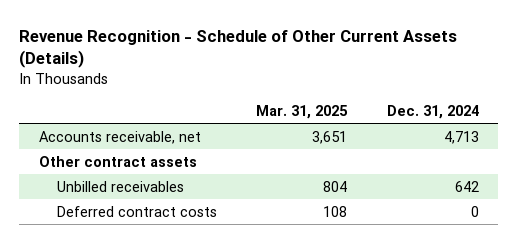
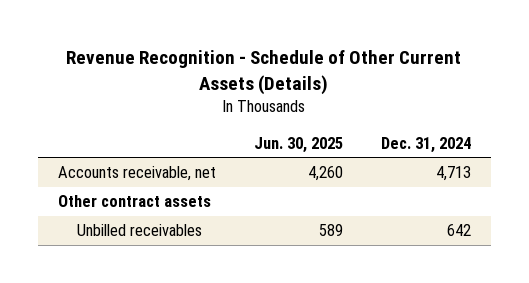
[256,104,349,119] Mar. 31, 2025 -> none
none -> [253,136,343,153] Jun. 30, 2025
[57,205,218,217] Deferred contract costs -> none

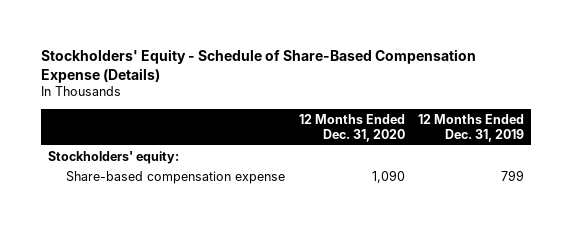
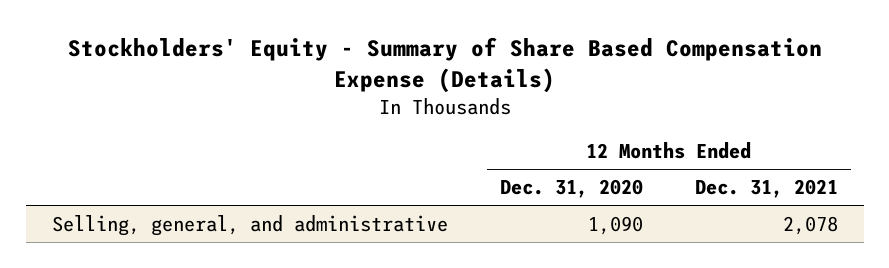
[41,48,477,83] Stockholders' Equity - Schedule of Share-Based Compensation Expense (Details) -> [67,37,822,93] Stockholders' Equity - Summary of Share Based Compensation Expense (Details)
[418,113,525,143] 12 Months Ended Dec. 31, 2019 -> none
none -> [694,179,838,199] Dec. 31, 2021
[48,150,180,164] Stockholders' equity: -> none
[66,170,286,184] Share-based compensation expense -> [51,214,448,236] Selling, general, and administrative

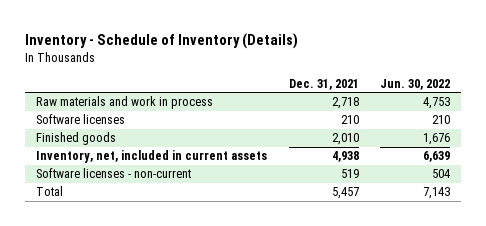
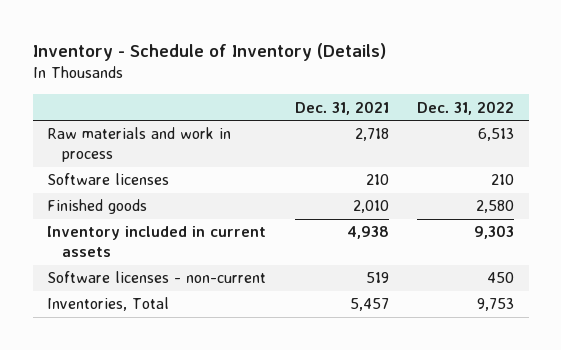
[380,78,451,90] Jun. 30, 2022 -> none
none -> [417,100,515,115] Dec. 31, 2022
[35,150,267,164] Inventory, net, included in current assets -> [46,226,266,258] Inventory included in current assets
[35,186,63,197] Total -> [46,297,169,312] Inventories, Total

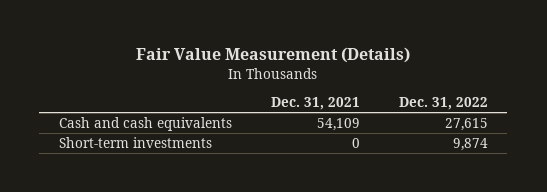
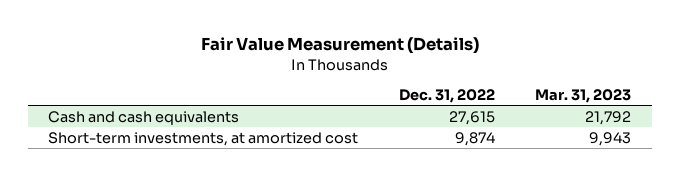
[270,97,360,111] Dec. 31, 2021 -> none
none -> [535,89,632,104] Mar. 31, 2023
[58,136,212,148] Short-term investments -> [47,131,358,146] Short-term investments, at amortized cost

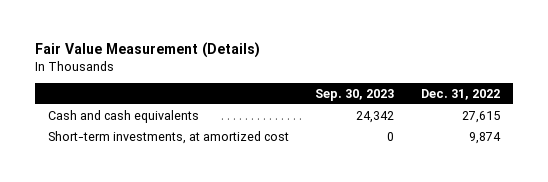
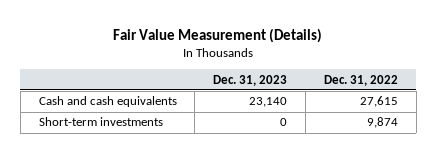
[315,88,395,101] Sep. 30, 2023 -> none
none -> [213,74,288,86] Dec. 31, 2023
[48,130,290,144] Short-term investments, at amortized cost -> [38,117,163,127] Short-term investments

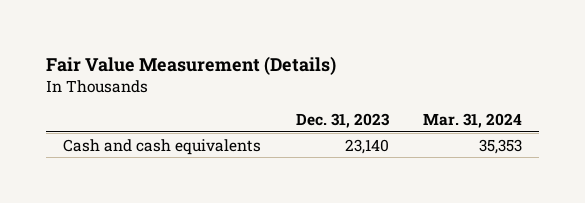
[323,74,398,86] Dec. 31, 2022 -> none
none -> [422,113,522,129] Mar. 31, 2024
[38,117,163,127] Short-term investments -> none

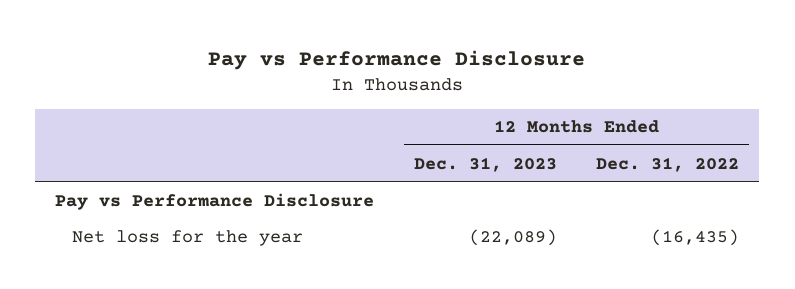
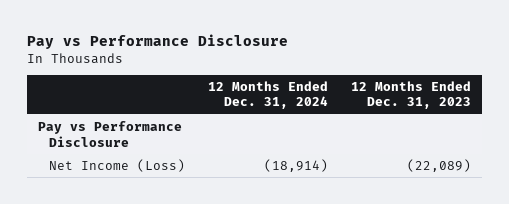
[596,156,740,172] Dec. 31, 2022 -> none
none -> [207,80,328,110] 12 Months Ended Dec. 31, 2024
[71,229,303,246] Net loss for the year -> [48,158,185,172] Net Income (Loss)

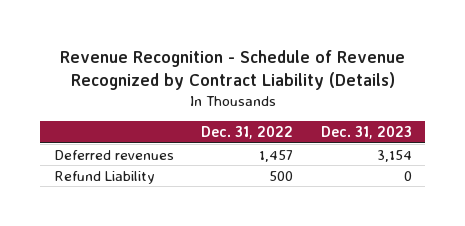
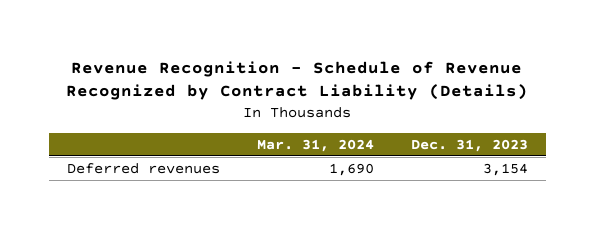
[201,126,294,140] Dec. 31, 2022 -> none
none -> [256,138,374,152] Mar. 31, 2024
[53,170,155,184] Refund Liability -> none

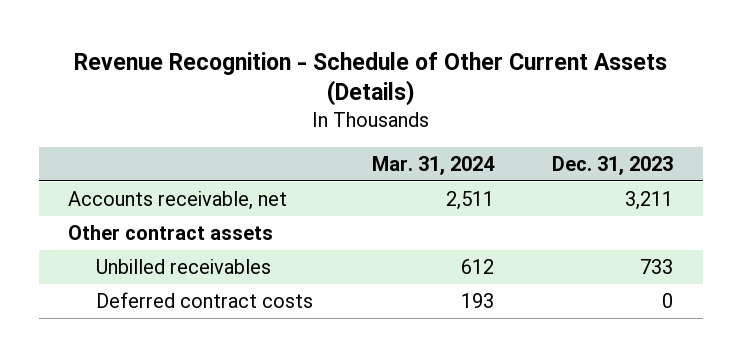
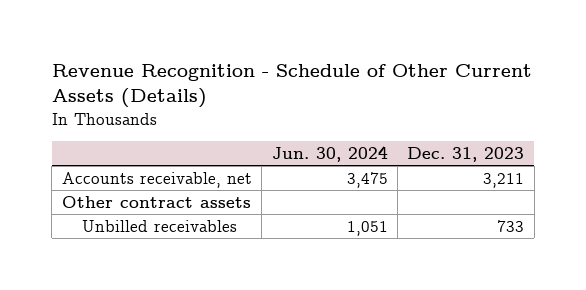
[371,155,495,175] Mar. 31, 2024 -> none
none -> [271,145,388,162] Jun. 30, 2024
[96,291,314,308] Deferred contract costs -> none

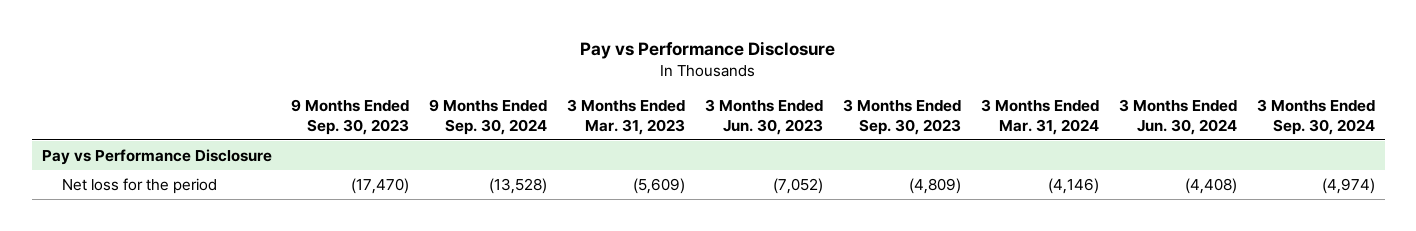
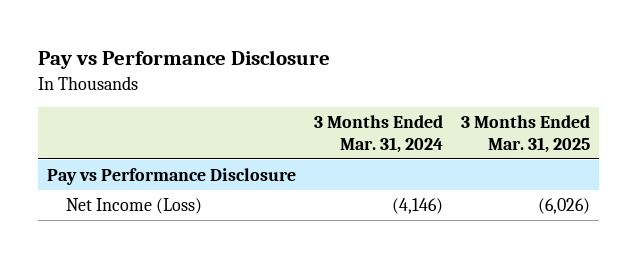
[291,99,410,135] 9 Months Ended Sep. 30, 2023 -> none
[429,99,548,135] 9 Months Ended Sep. 30, 2024 -> none
[567,99,686,135] 3 Months Ended Mar. 31, 2023 -> none
[705,99,824,135] 3 Months Ended Jun. 30, 2023 -> none
[843,99,962,135] 3 Months Ended Sep. 30, 2023 -> none
[1118,99,1237,135] 3 Months Ended Jun. 30, 2024 -> none
[1256,99,1375,135] 3 Months Ended Sep. 30, 2024 -> none
none -> [461,115,591,153] 3 Months Ended Mar. 31, 2025
[62,177,218,194] Net loss for the period -> [65,197,202,214] Net Income (Loss)

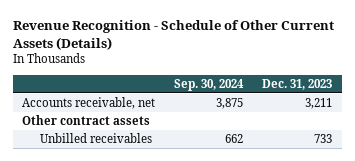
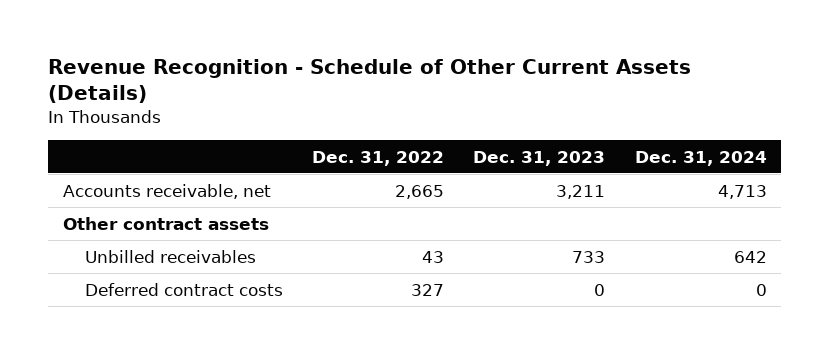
[174,78,245,91] Sep. 30, 2024 -> none
none -> [311,150,444,166] Dec. 31, 2022
none -> [634,150,767,166] Dec. 31, 2024
none -> [84,282,283,296] Deferred contract costs

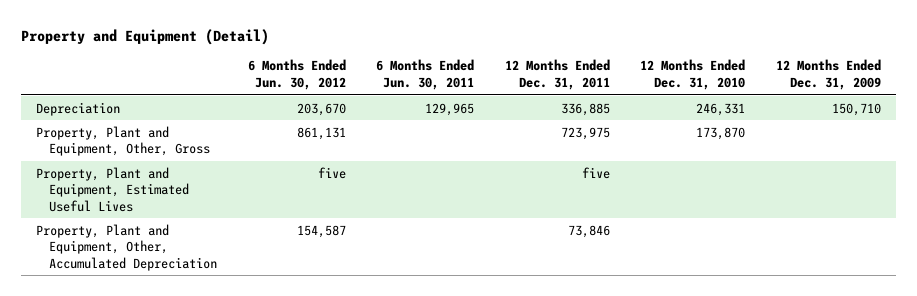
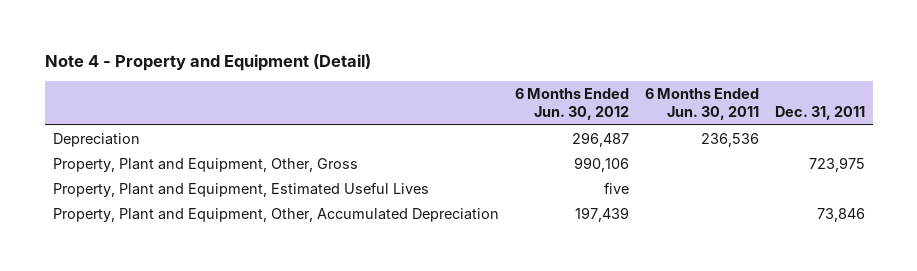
[21,28,270,45] Property and Equipment (Detail) -> [44,54,371,72] Note 4 - Property and Equipment (Detail)
[504,59,610,90] 12 Months Ended Dec. 31, 2011 -> none
[640,59,746,90] 12 Months Ended Dec. 31, 2010 -> none
[775,59,881,90] 12 Months Ended Dec. 31, 2009 -> none
none -> [774,106,865,121] Dec. 31, 2011
[296,102,346,116] 203,670 -> [571,131,629,147] 296,487
[425,102,475,116] 129,965 -> [700,132,759,147] 236,536
[296,126,346,140] 861,131 -> [573,156,629,172] 990,106
[296,224,346,238] 154,587 -> [574,206,629,222] 197,439

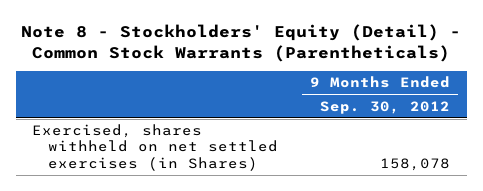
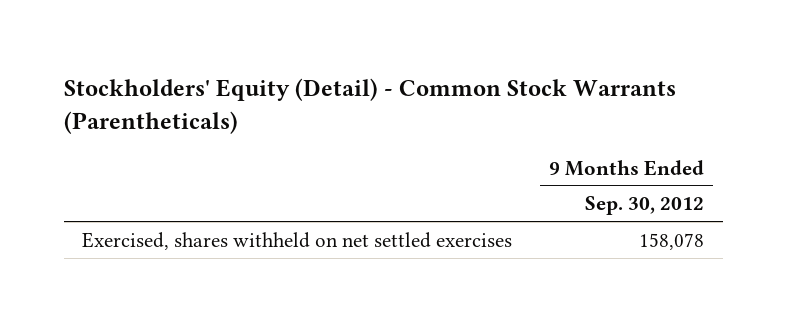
[21,23,462,62] Note 8 - Stockholders' Equity (Detail) - Common Stock Warrants (Parentheticals) -> [63,78,676,135] Stockholders' Equity (Detail) - Common Stock Warrants (Parentheticals)
[32,124,278,171] Exercised, shares withheld on net settled exercises (in Shares) -> [82,231,513,250] Exercised, shares withheld on net settled exercises

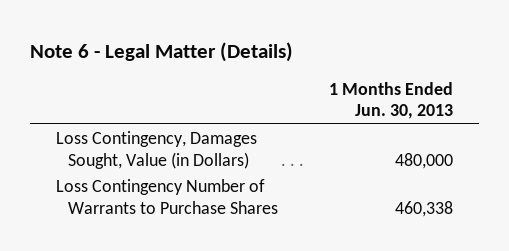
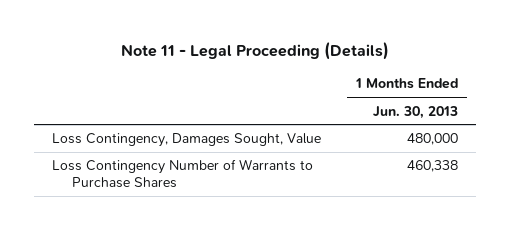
[30,41,294,62] Note 6 - Legal Matter (Details) -> [121,42,390,61] Note 11 - Legal Proceeding (Details)
[55,131,257,169] Loss Contingency, Damages Sought, Value (in Dollars) -> [51,133,321,148] Loss Contingency, Damages Sought, Value

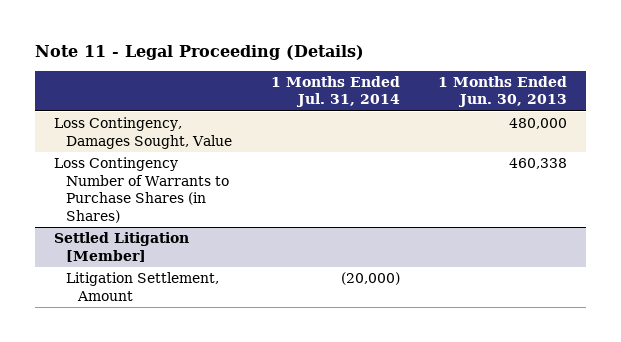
none -> [270,75,400,108] 1 Months Ended Jul. 31, 2014
[51,159,313,189] Loss Contingency Number of Warrants to Purchase Shares -> [54,157,230,223] Loss Contingency Number of Warrants to Purchase Shares (in Shares)
none -> [54,232,190,262] Settled Litigation [Member]
none -> [66,272,220,301] Litigation Settlement, Amount

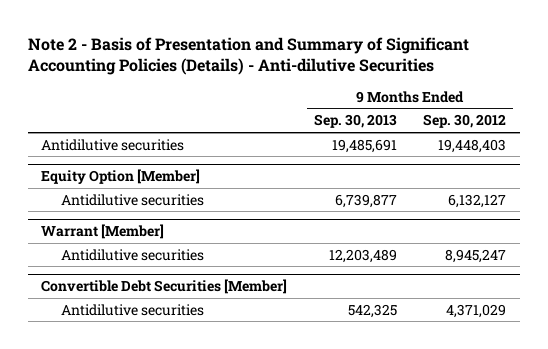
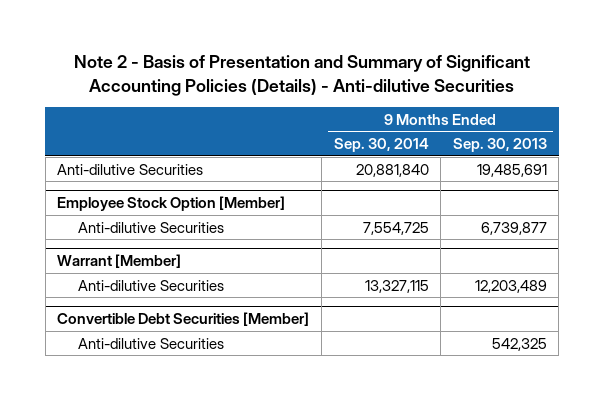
[423,114,507,129] Sep. 30, 2012 -> none
none -> [333,138,429,153] Sep. 30, 2014
[41,168,201,184] Equity Option [Member] -> none
[41,138,185,151] Antidilutive securities -> [57,163,204,175] Anti-dilutive Securities
none -> [57,196,286,212] Employee Stock Option [Member]
[61,193,205,206] Antidilutive securities -> [77,221,224,233] Anti-dilutive Securities
[61,248,205,261] Antidilutive securities -> [77,279,224,291] Anti-dilutive Securities
[61,303,205,316] Antidilutive securities -> [77,337,224,349] Anti-dilutive Securities

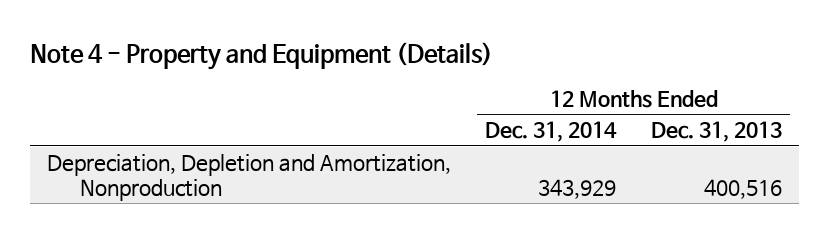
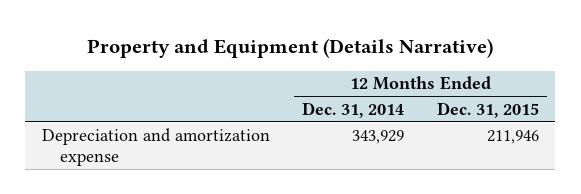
[30,42,494,71] Note 4 - Property and Equipment (Details) -> [87,38,494,59] Property and Equipment (Details Narrative)
[650,121,782,143] Dec. 31, 2013 -> none
none -> [436,101,539,118] Dec. 31, 2015
[47,154,452,201] Depreciation, Depletion and Amortization, Nonproduction -> [41,128,270,167] Depreciation and amortization expense

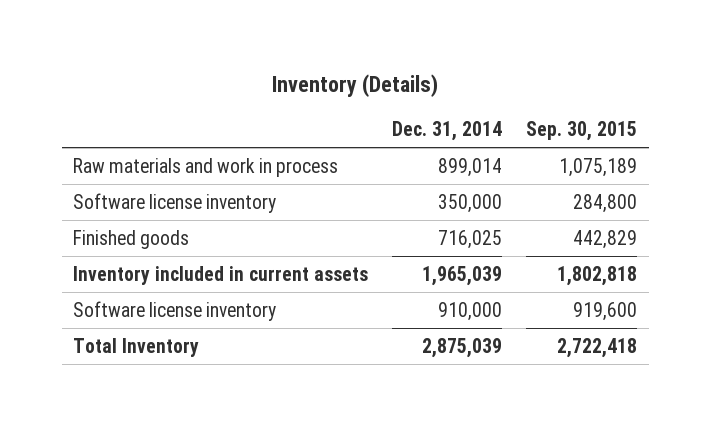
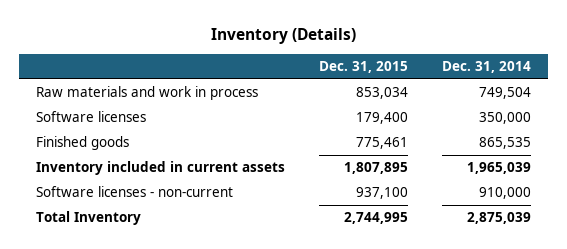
[525,120,637,141] Sep. 30, 2015 -> none
none -> [319,61,409,74] Dec. 31, 2015
[438,157,503,177] 899,014 -> [479,87,532,100] 749,504
[73,192,277,213] Software license inventory -> [36,111,147,123] Software licenses
[438,229,503,249] 716,025 -> [479,137,532,150] 865,535
[73,300,277,321] Software license inventory -> [36,186,234,198] Software licenses - non-current

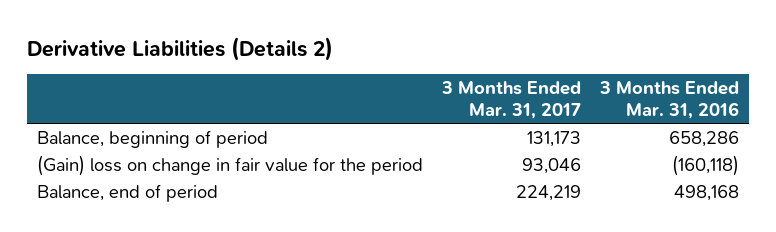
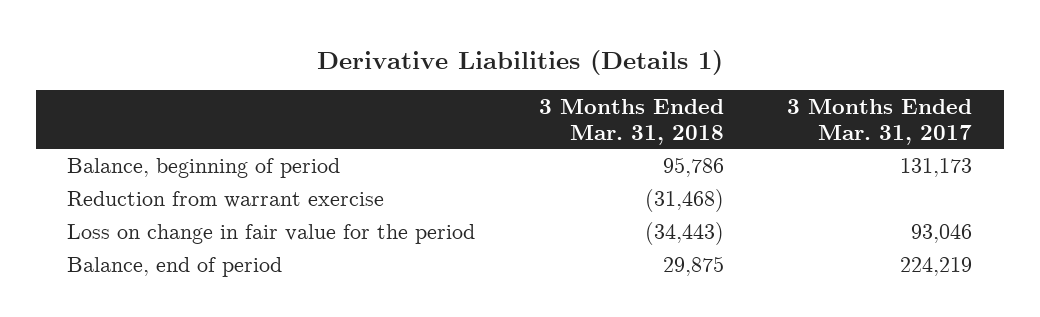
[26,36,333,61] Derivative Liabilities (Details 2) -> [316,49,723,75] Derivative Liabilities (Details 1)
[599,81,740,119] 3 Months Ended Mar. 31, 2016 -> none
none -> [538,99,724,145] 3 Months Ended Mar. 31, 2018
none -> [67,190,385,208] Reduction from warrant exercise
[36,154,423,176] (Gain) loss on change in fair value for the period -> [67,223,476,244] Loss on change in fair value for the period

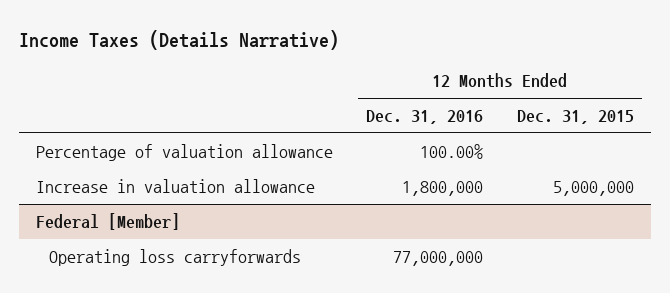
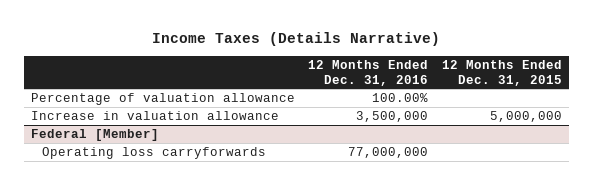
[402,180,484,196] 1,800,000 -> [356,111,429,123] 3,500,000

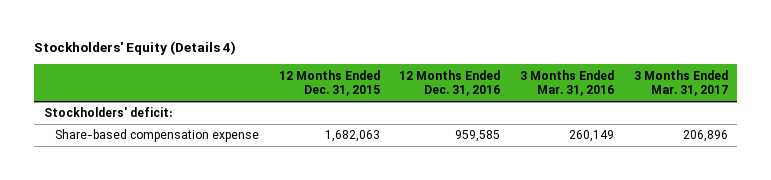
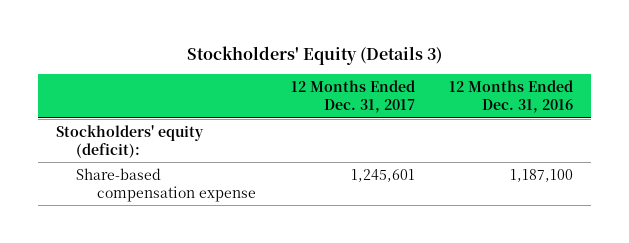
[33,41,236,56] Stockholders' Equity (Details 4) -> [186,46,442,66] Stockholders' Equity (Details 3)
[278,69,380,97] 12 Months Ended Dec. 31, 2015 -> none
[519,69,614,97] 3 Months Ended Mar. 31, 2016 -> none
[633,69,728,97] 3 Months Ended Mar. 31, 2017 -> none
none -> [290,80,415,113] 12 Months Ended Dec. 31, 2017
[43,107,172,118] Stockholders' deficit: -> [55,125,204,158] Stockholders' equity (deficit):
[455,130,501,143] 959,585 -> [510,169,574,183] 1,187,100

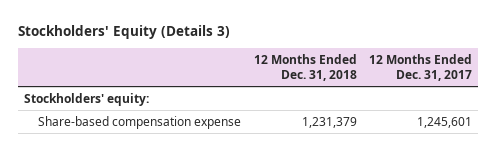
[449,80,574,113] 12 Months Ended Dec. 31, 2016 -> none
none -> [253,53,357,81] 12 Months Ended Dec. 31, 2018
[55,125,204,158] Stockholders' equity (deficit): -> [23,92,149,106] Stockholders' equity:

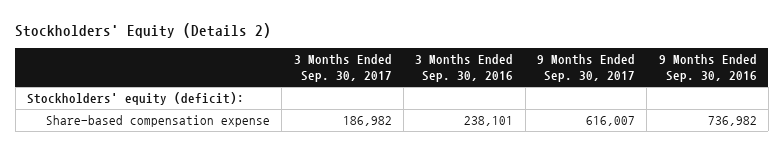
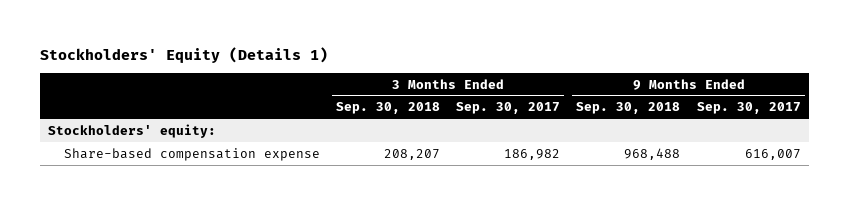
[15,23,272,39] Stockholders' Equity (Details 2) -> [40,47,329,64] Stockholders' Equity (Details 1)
[415,53,514,83] 3 Months Ended Sep. 30, 2016 -> none
[658,53,757,83] 9 Months Ended Sep. 30, 2016 -> none
none -> [335,102,440,115] Sep. 30, 2018
none -> [576,102,681,115] Sep. 30, 2018
[27,92,245,106] Stockholders' equity (deficit): -> [48,123,217,138] Stockholders' equity:

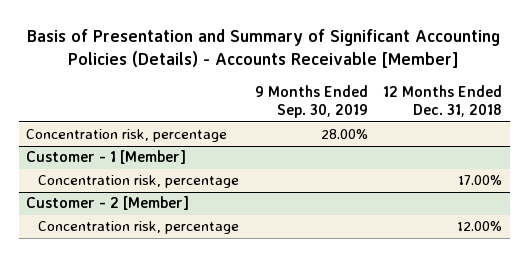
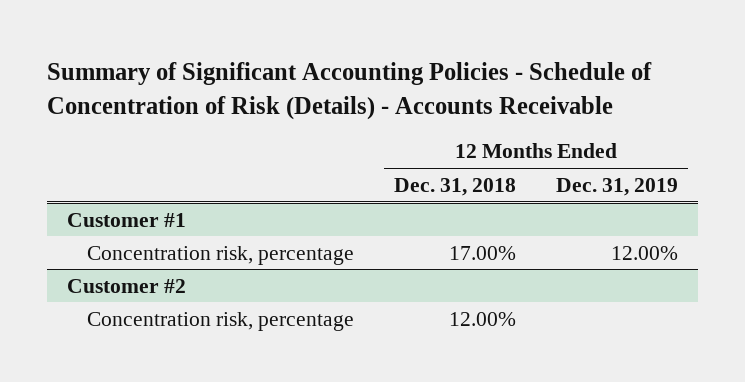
[27,28,501,69] Basis of Presentation and Summary of Significant Accounting Policies (Details) - Accounts Receivable [Member] -> [47,62,653,120] Summary of Significant Accounting Policies - Schedule of Concentration of Risk (Details) - Accounts Receivable
[254,84,368,119] 9 Months Ended Sep. 30, 2019 -> none
none -> [556,177,679,196] Dec. 31, 2019
[26,129,228,143] Concentration risk, percentage -> none
[26,150,187,165] Customer - 1 [Member] -> [67,212,187,227] Customer #1
[26,196,190,211] Customer - 2 [Member] -> [67,278,187,293] Customer #2

